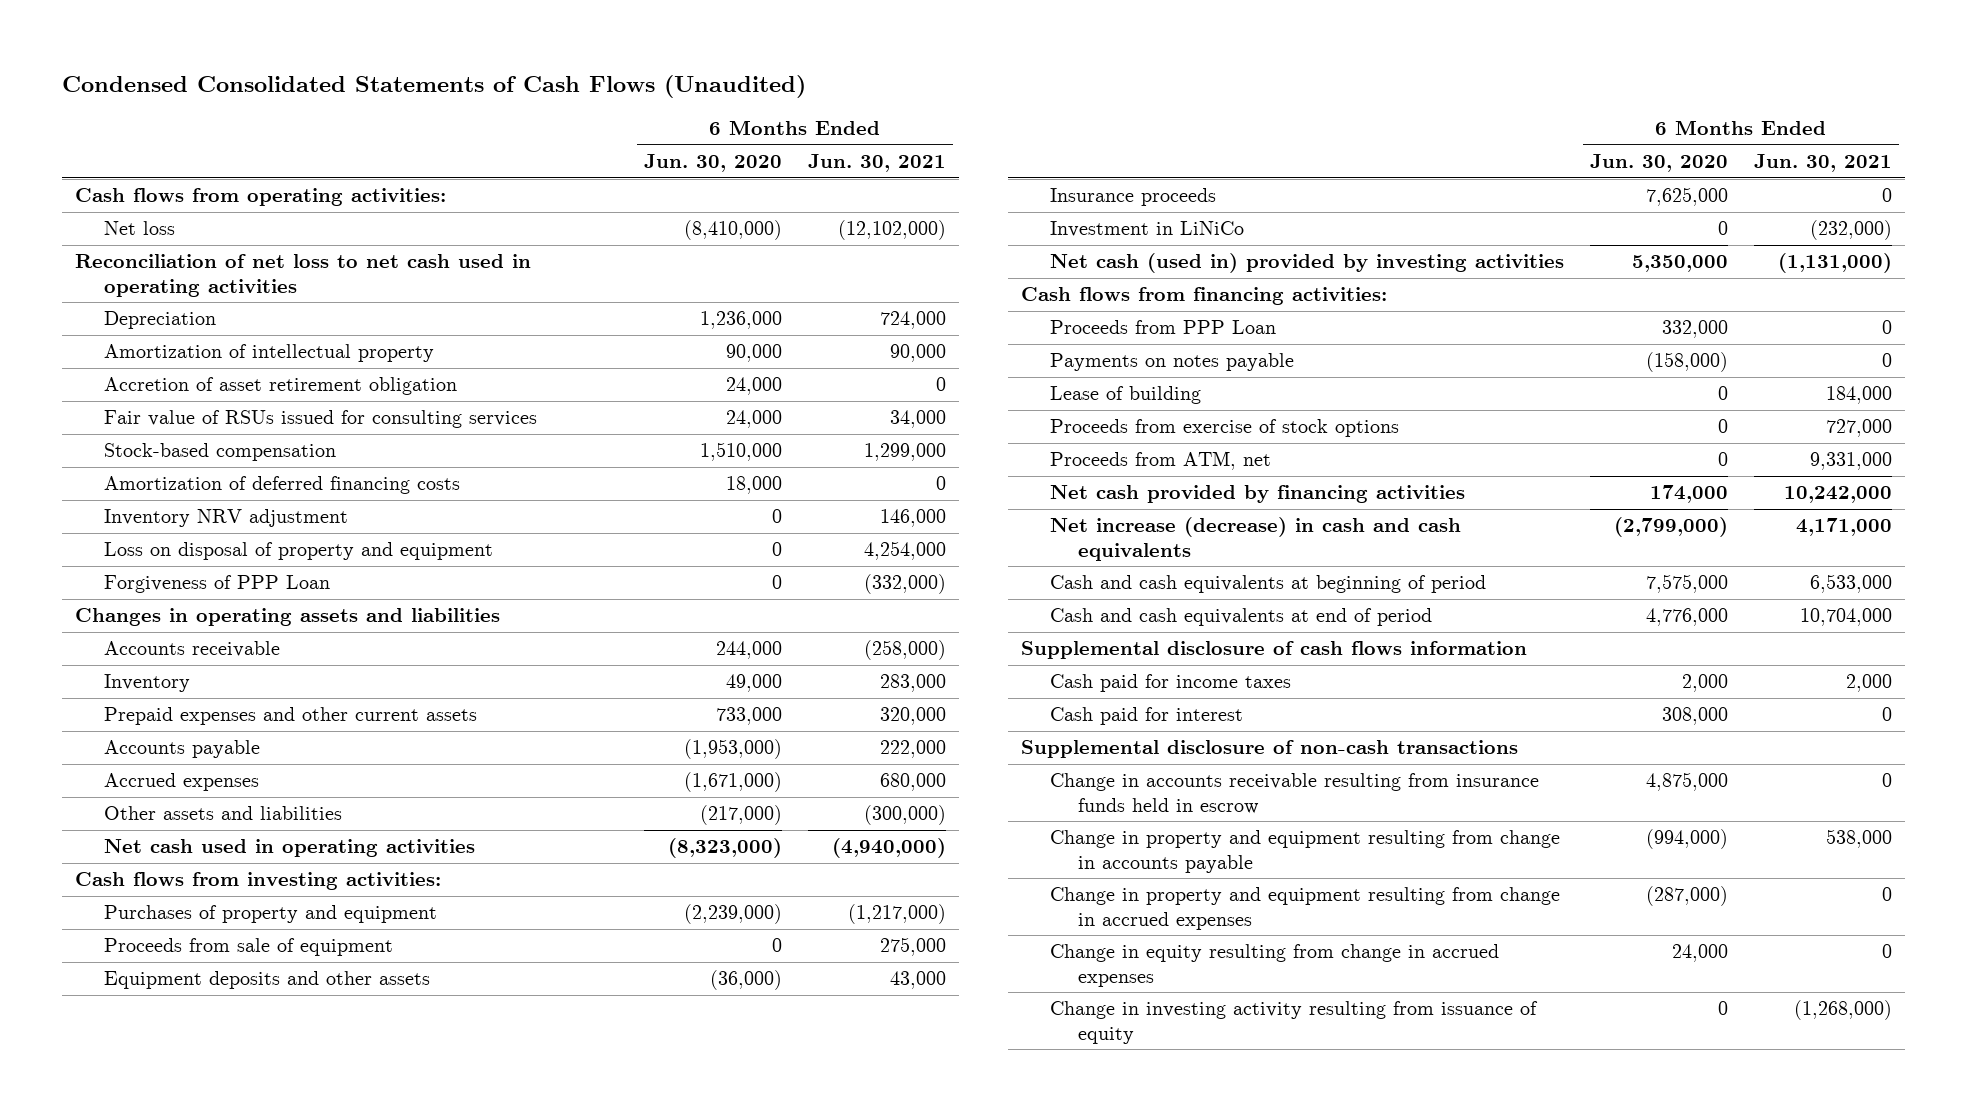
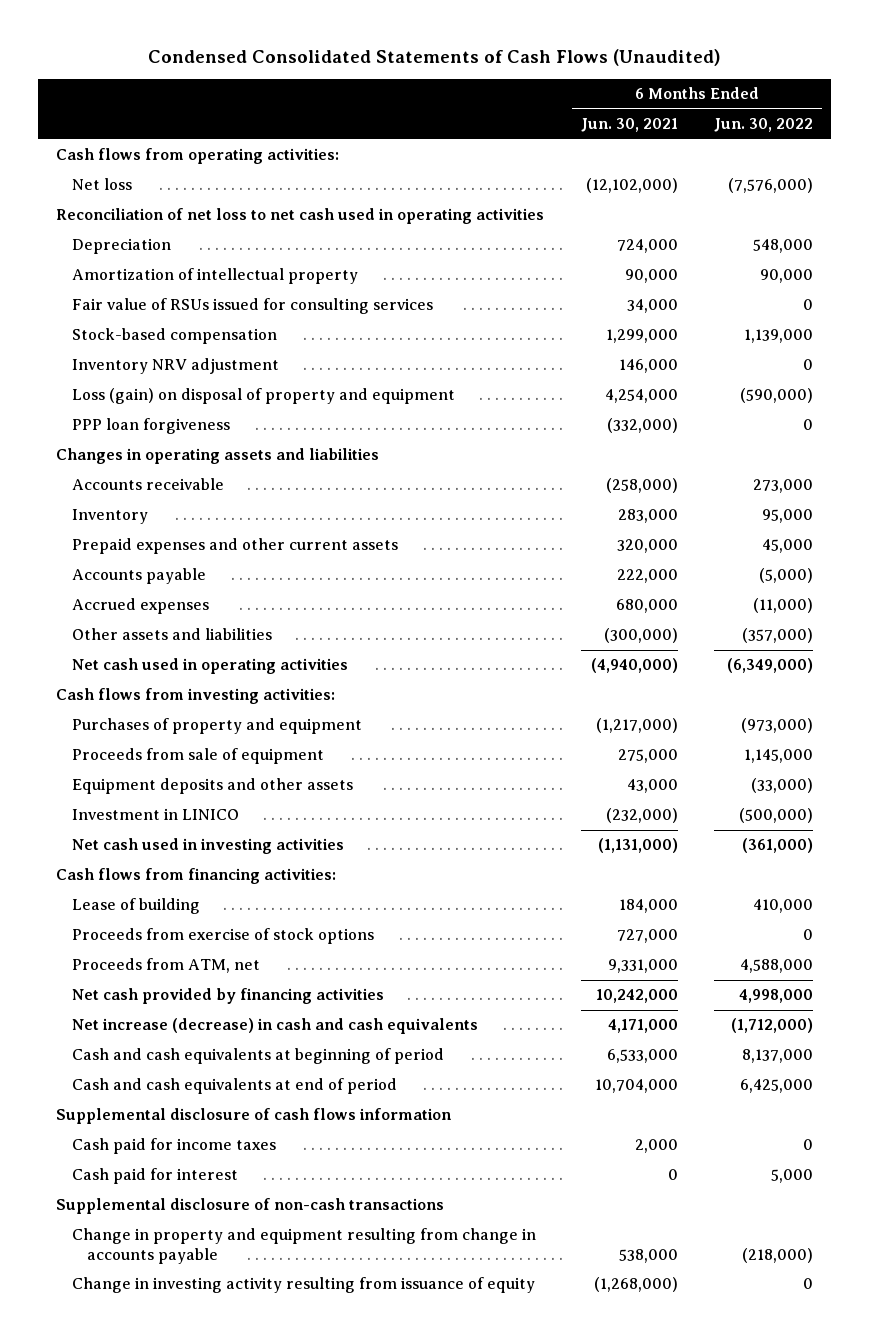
[643,153,782,172] Jun. 30, 2020 -> none
none -> [713,118,813,133] Jun. 30, 2022
[103,377,457,396] Accretion of asset retirement obligation -> none
[103,476,460,495] Amortization of deferred financing costs -> none
[103,542,493,561] Loss on disposal of property and equipment -> [71,388,455,405] Loss (gain) on disposal of property and equipment
[103,575,330,594] Forgiveness of PPP Loan -> [71,418,230,435] PPP loan forgiveness
[1049,188,1216,207] Insurance proceeds -> none
[1049,221,1244,238] Investment in LiNiCo -> [71,808,239,821] Investment in LINICO
[1049,253,1564,274] Net cash (used in) provided by investing activities -> [71,838,344,855] Net cash used in investing activities
[1049,320,1276,335] Proceeds from PPP Loan -> none
[1049,353,1294,372] Payments on notes payable -> none
[1049,773,1539,814] Change in accounts receivable resulting from insurance funds held in escrow -> none
[1049,887,1560,930] Change in property and equipment resulting from change in accrued expenses -> none
[1049,944,1499,987] Change in equity resulting from change in accrued expenses -> none

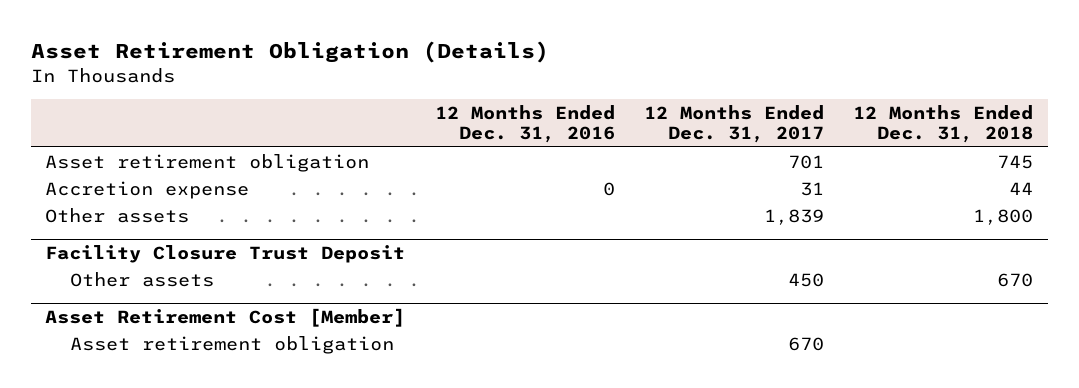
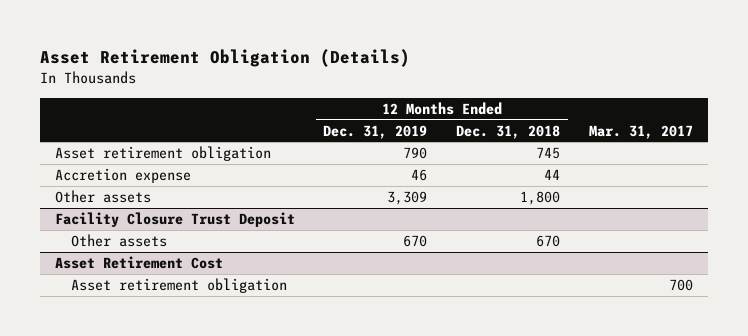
[434,104,615,144] 12 Months Ended Dec. 31, 2016 -> none
[643,104,824,144] 12 Months Ended Dec. 31, 2017 -> none
none -> [323,124,428,139] Dec. 31, 2019
none -> [589,124,694,139] Mar. 31, 2017
[45,307,406,327] Asset Retirement Cost [Member] -> [54,256,223,270] Asset Retirement Cost

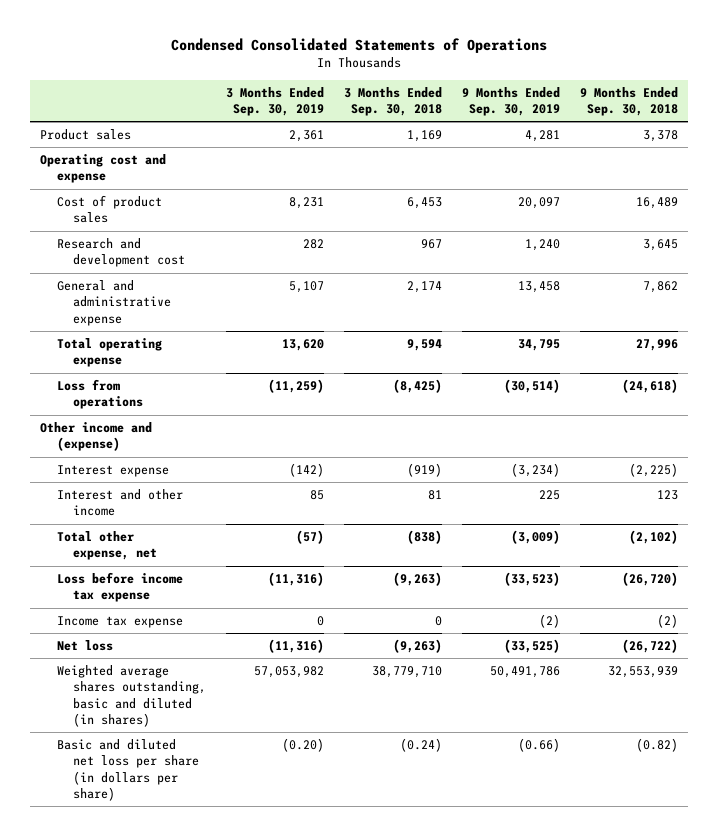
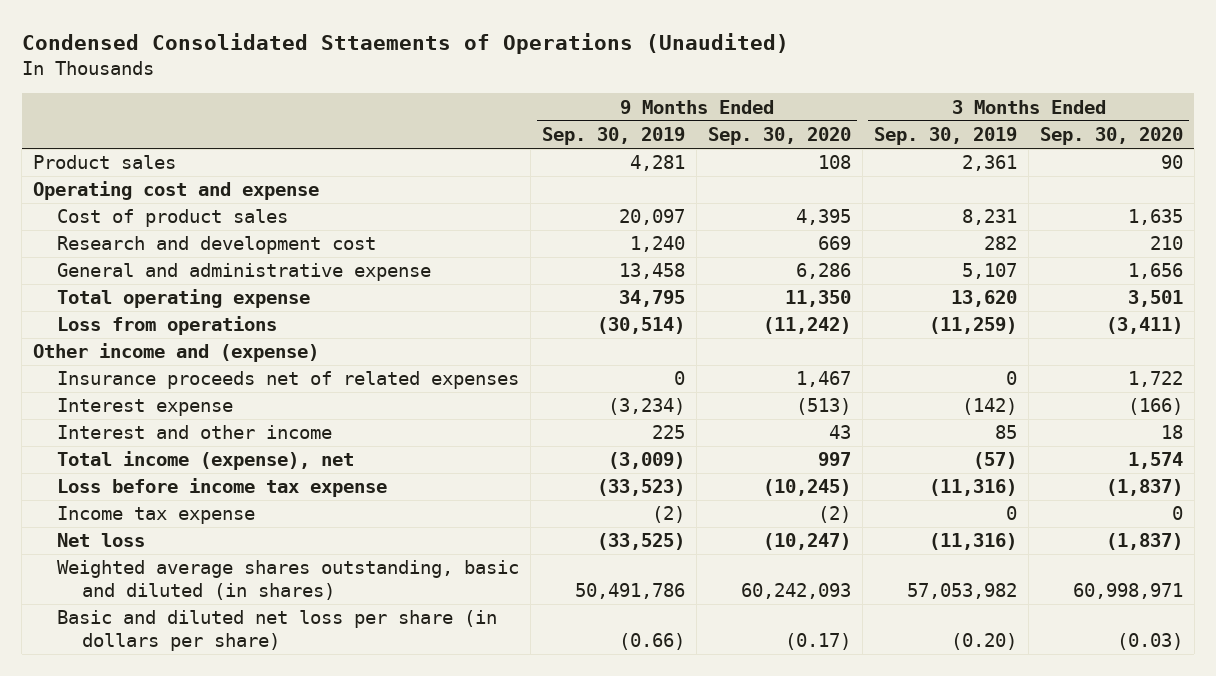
[171,38,548,54] Condensed Consolidated Statements of Operations -> [21,33,789,55] Condensed Consolidated Sttaements of Operations (Unaudited)
[343,86,442,117] 3 Months Ended Sep. 30, 2018 -> none
[579,86,678,117] 9 Months Ended Sep. 30, 2018 -> none
none -> [708,127,852,146] Sep. 30, 2020
none -> [1040,127,1184,146] Sep. 30, 2020
none -> [57,371,520,390] Insurance proceeds net of related expenses
[56,531,157,561] Total other expense, net -> [57,451,355,471] Total income (expense), net

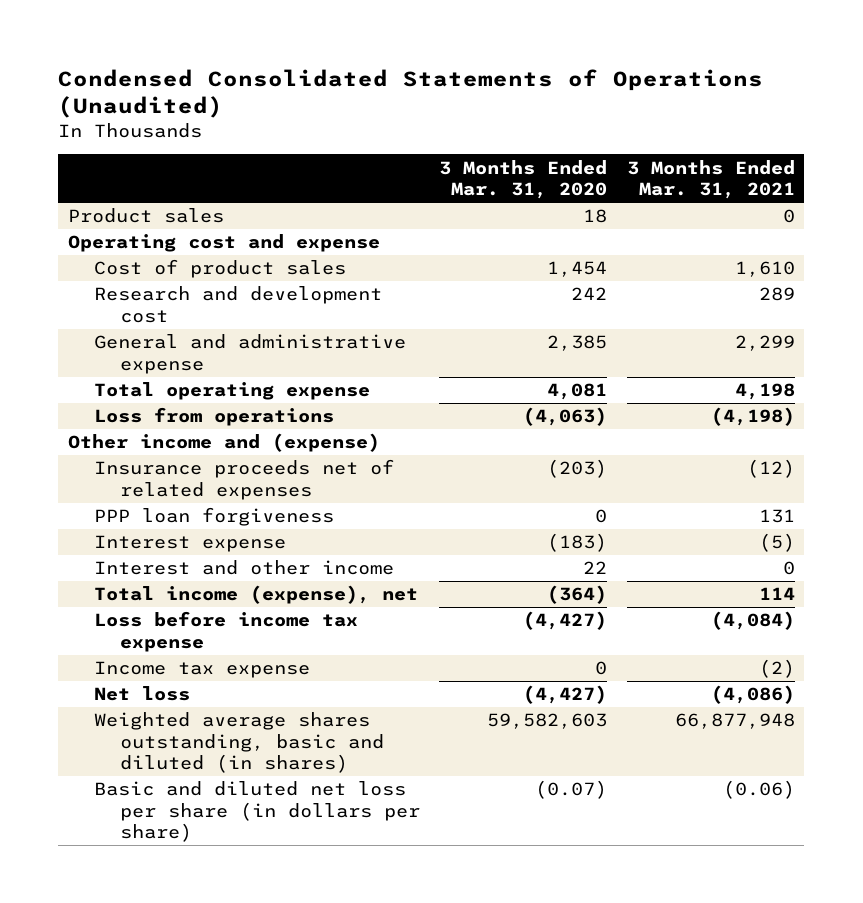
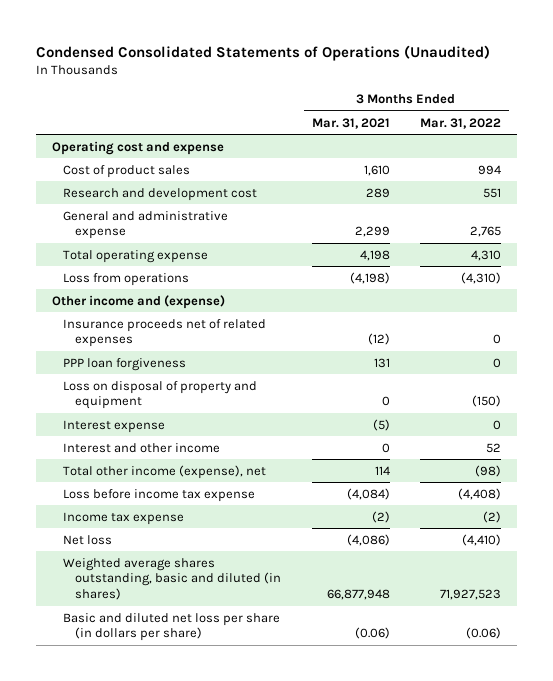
[439,159,608,200] 3 Months Ended Mar. 31, 2020 -> none
none -> [420,117,502,129] Mar. 31, 2022
[67,208,224,224] Product sales -> none
none -> [63,380,258,410] Loss on disposal of property and equipment
[93,585,418,605] Total income (expense), net -> [63,464,267,479] Total other income (expense), net

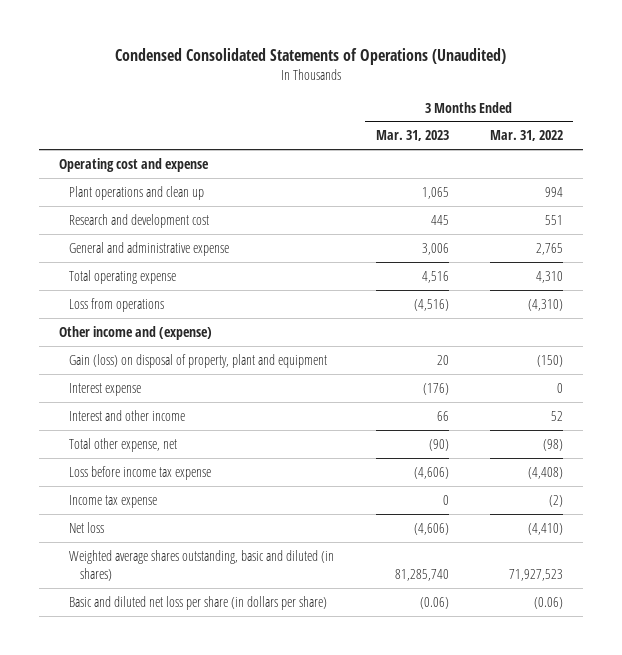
[311,117,390,129] Mar. 31, 2021 -> none
none -> [375,130,449,142] Mar. 31, 2023
[63,164,191,178] Cost of product sales -> [69,185,205,200] Plant operations and clean up
[63,318,267,348] Insurance proceeds net of related expenses -> none
[63,357,187,371] PPP loan forgiveness -> none
[63,380,258,410] Loss on disposal of property and equipment -> [69,353,328,368] Gain (loss) on disposal of property, plant and equipment
[63,464,267,479] Total other income (expense), net -> [69,437,178,452] Total other expense, net

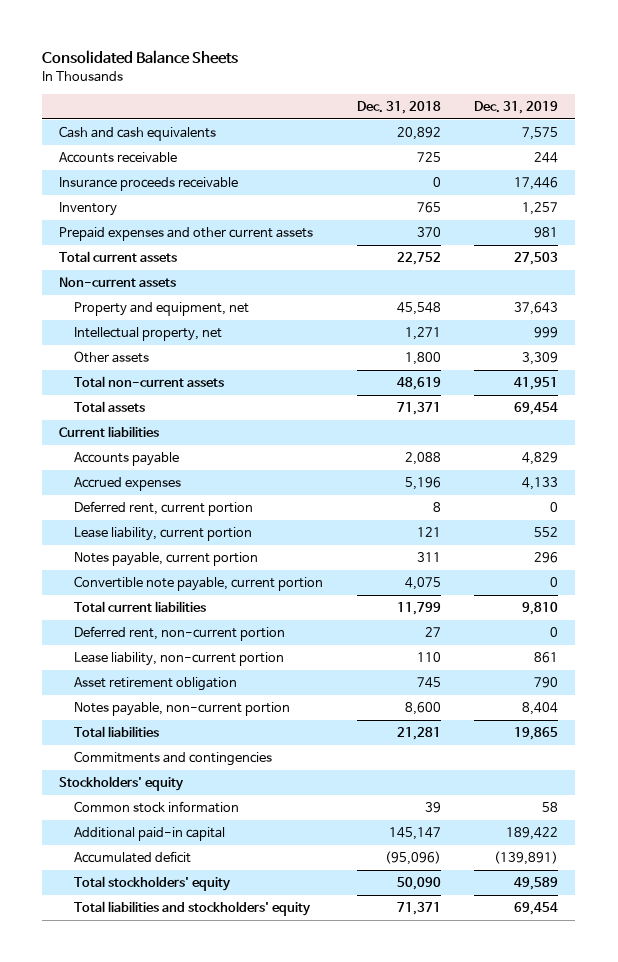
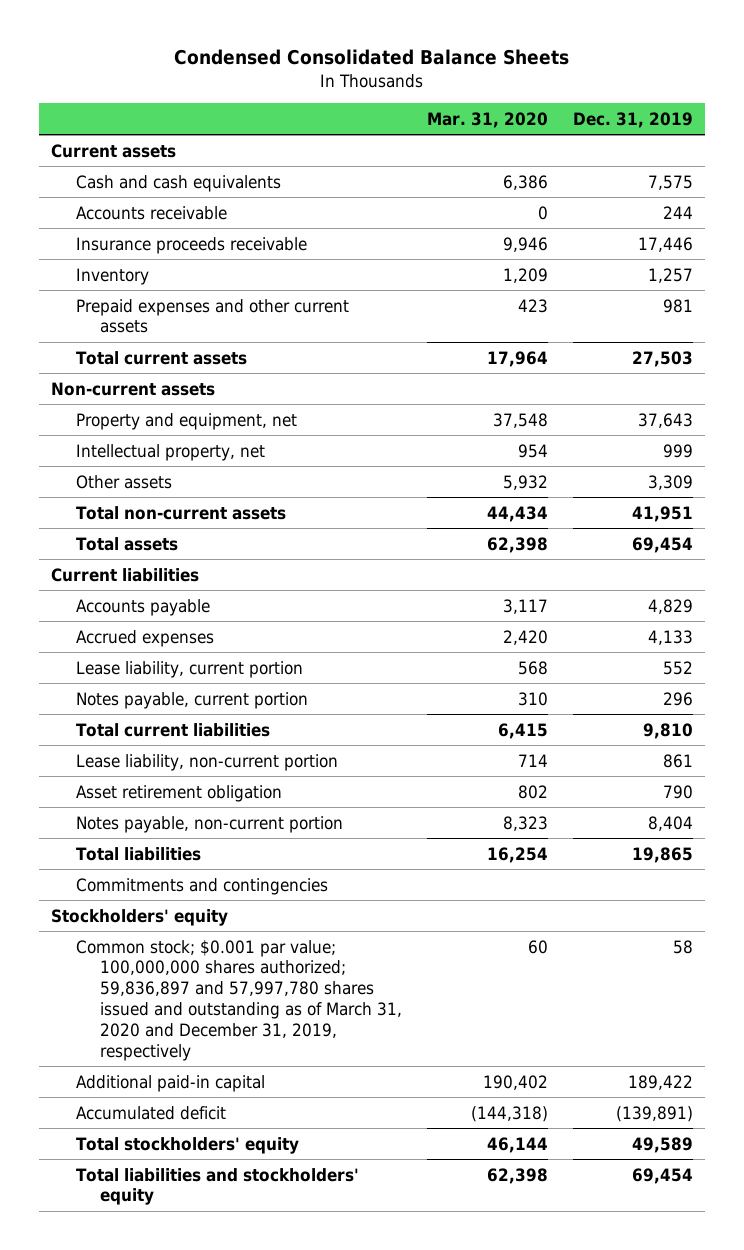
[42,49,239,64] Consolidated Balance Sheets -> [174,49,570,66] Condensed Consolidated Balance Sheets
[356,101,441,115] Dec. 31, 2018 -> none
none -> [426,111,548,128] Mar. 31, 2020
none -> [51,143,177,158] Current assets
[73,501,253,517] Deferred rent, current portion -> none
[73,576,323,592] Convertible note payable, current portion -> none
[73,626,285,642] Deferred rent, non-current portion -> none
[73,801,239,814] Common stock information -> [75,939,402,1061] Common stock; $0.001 par value; 100,000,000 shares authorized; 59,836,897 and 57,997,780 shares issued and outstanding as of March 31, 2020 and December 31, 2019, respectively

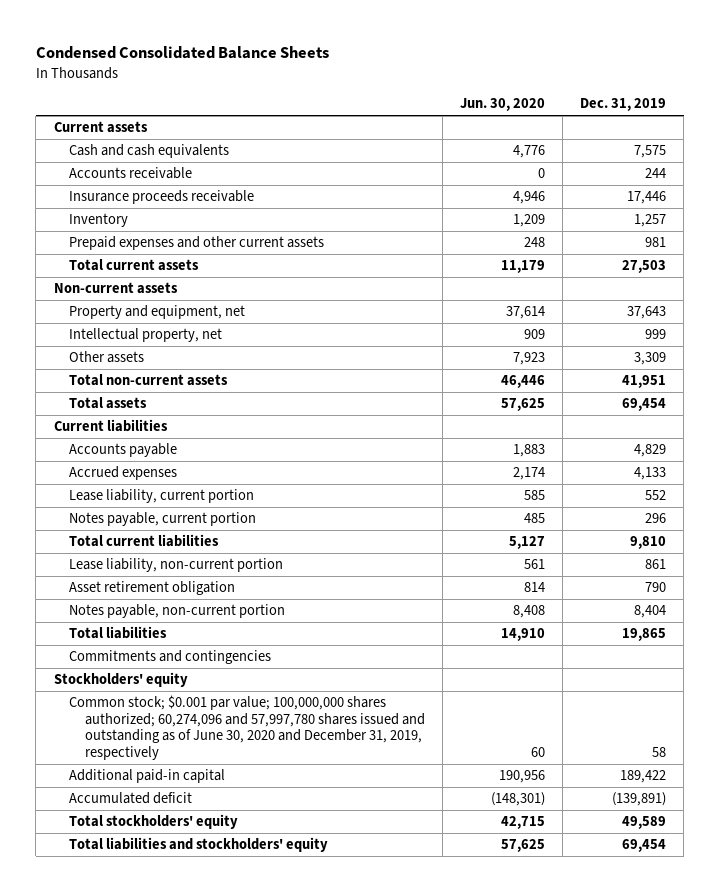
[426,111,548,128] Mar. 31, 2020 -> none
none -> [460,98,546,112] Jun. 30, 2020
[75,939,402,1061] Common stock; $0.001 par value; 100,000,000 shares authorized; 59,836,897 and 57,997,780 shares issued and outstanding as of March 31, 2020 and December 31, 2019, respectively -> [69,695,426,760] Common stock; $0.001 par value; 100,000,000 shares authorized; 60,274,096 and 57,997,780 shares issued and outstanding as of June 30, 2020 and December 31, 2019, respectively

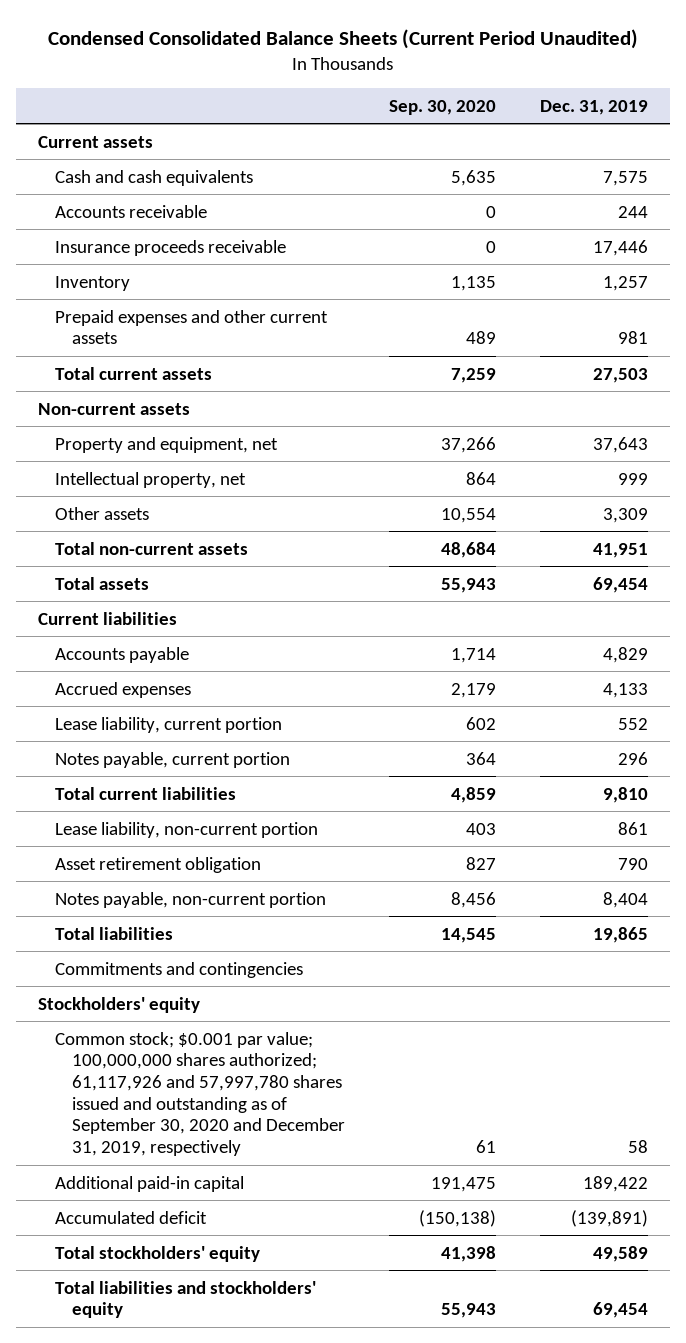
[35,46,329,60] Condensed Consolidated Balance Sheets -> [48,28,639,49] Condensed Consolidated Balance Sheets (Current Period Unaudited)
[460,98,546,112] Jun. 30, 2020 -> none
none -> [388,99,496,115] Sep. 30, 2020
[69,695,426,760] Common stock; $0.001 par value; 100,000,000 shares authorized; 60,274,096 and 57,997,780 shares issued and outstanding as of June 30, 2020 and December 31, 2019, respectively -> [54,1031,345,1156] Common stock; $0.001 par value; 100,000,000 shares authorized; 61,117,926 and 57,997,780 shares issued and outstanding as of September 30, 2020 and December 31, 2019, respectively

